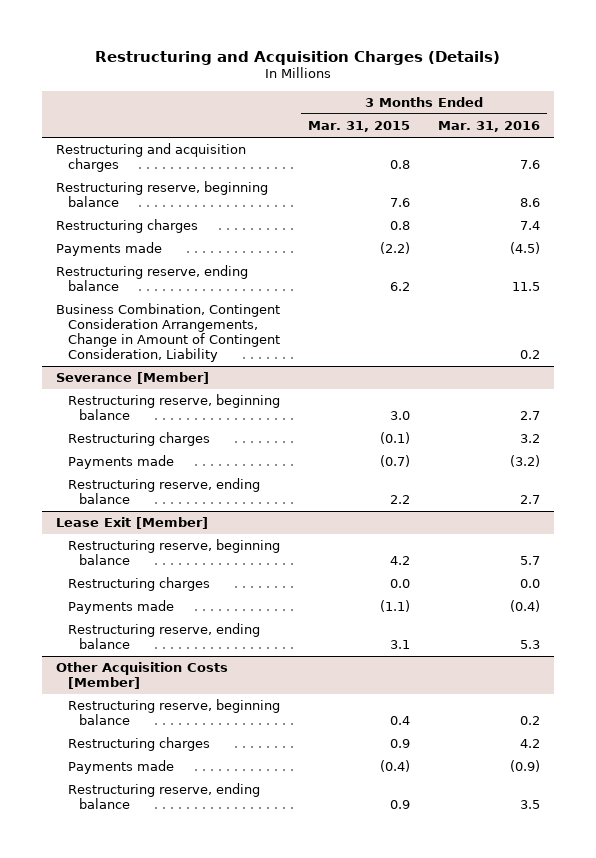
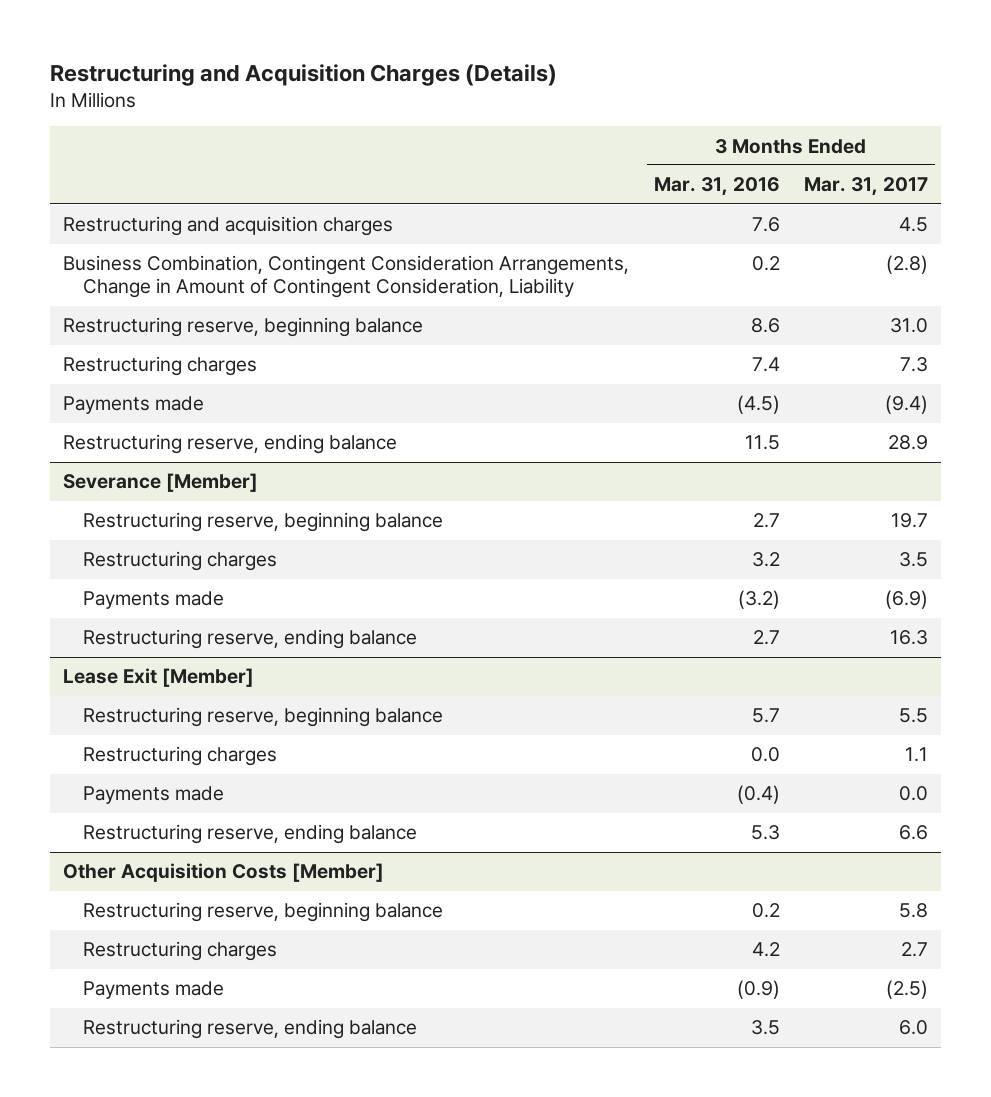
[307,121,410,133] Mar. 31, 2015 -> none
none -> [804,177,929,197] Mar. 31, 2017
[56,303,281,362] Business Combination, Contingent Consideration Arrangements, Change in Amount of Contingent Consideration, Liability -> [62,255,629,299] Business Combination, Contingent Consideration Arrangements, Change in Amount of Contingent Consideration, Liability

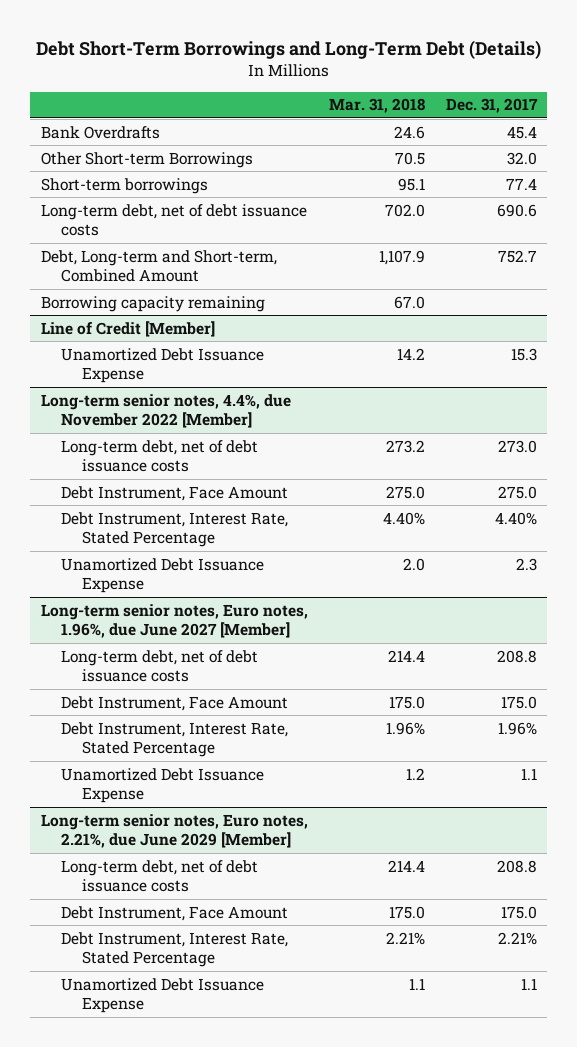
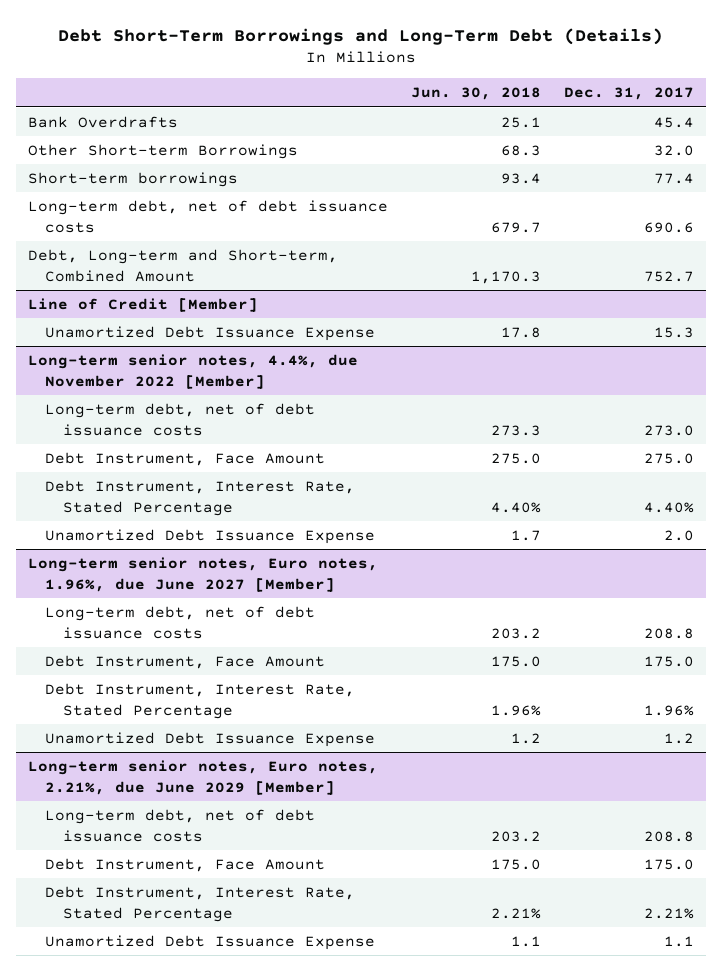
[328,98,425,114] Mar. 31, 2018 -> none
none -> [410,87,541,101] Jun. 30, 2018
[40,295,265,312] Borrowing capacity remaining -> none
[515,557,537,571] 2.3 -> [664,529,695,541] 2.0
[520,767,537,780] 1.1 -> [664,732,695,744] 1.2

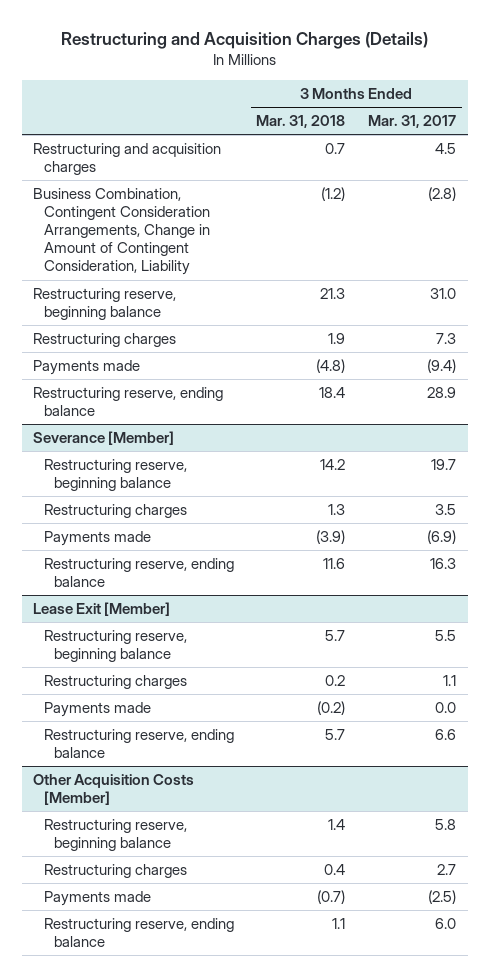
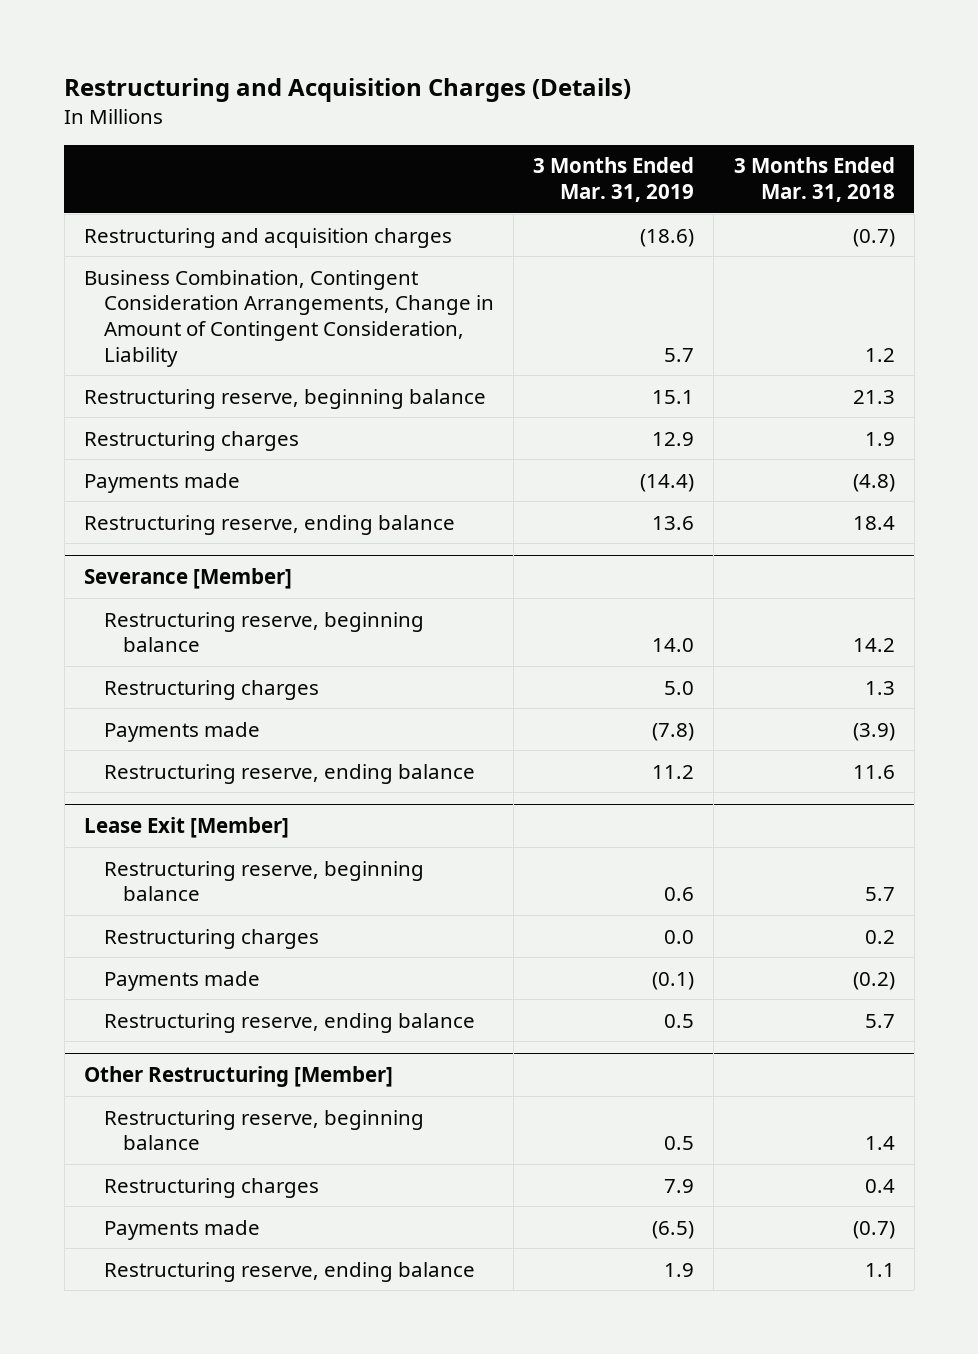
[368,115,457,129] Mar. 31, 2017 -> none
none -> [533,157,695,203] 3 Months Ended Mar. 31, 2019
[325,143,346,155] 0.7 -> [852,228,895,247] (0.7)
[321,187,346,202] (1.2) -> [864,347,895,362] 1.2
[33,774,195,806] Other Acquisition Costs [Member] -> none
none -> [83,1066,393,1088] Other Restructuring [Member]

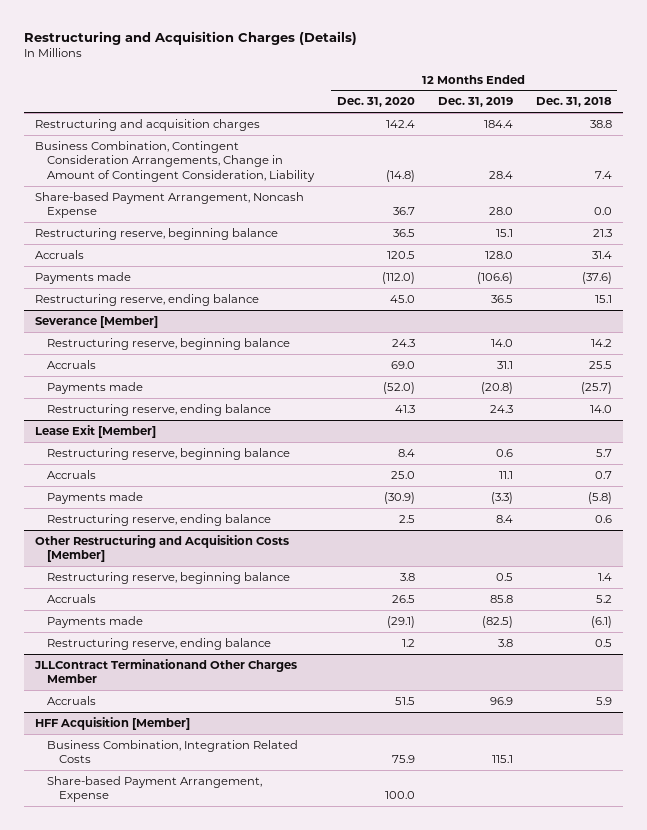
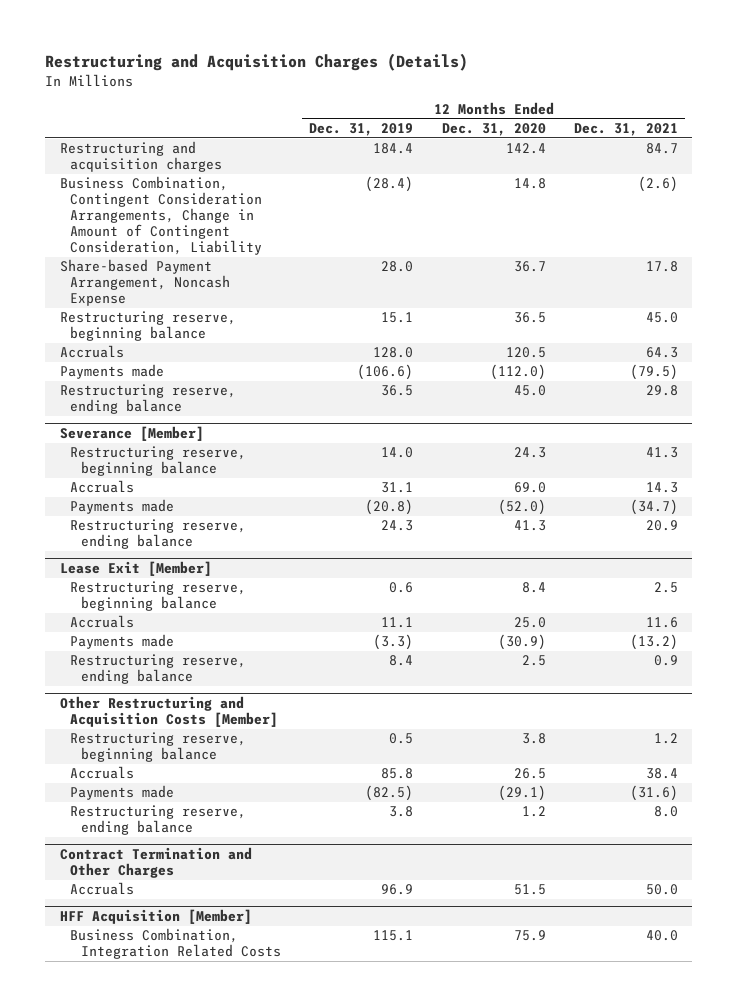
[535,97,612,108] Dec. 31, 2018 -> none
none -> [574,123,679,137] Dec. 31, 2021
[386,169,416,182] (14.8) -> [513,178,546,190] 14.8
[488,170,513,179] 28.4 -> [365,176,414,193] (28.4)
[34,658,298,684] JLLContract Terminationand Other Charges Member -> none
none -> [59,847,252,879] Contract Termination and Other Charges
[47,775,263,803] Share-based Payment Arrangement, Expense -> none

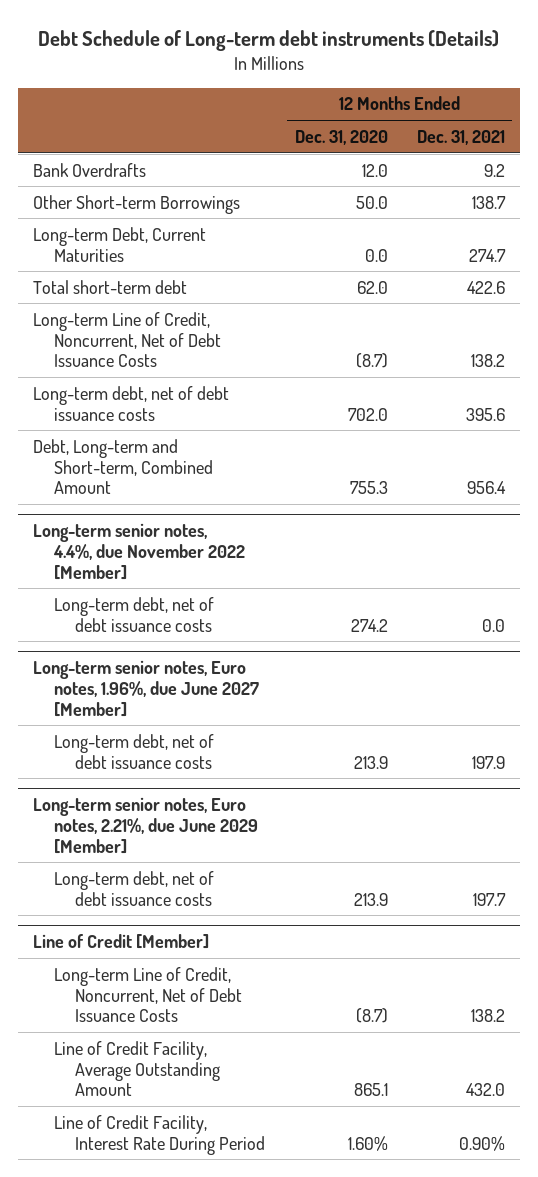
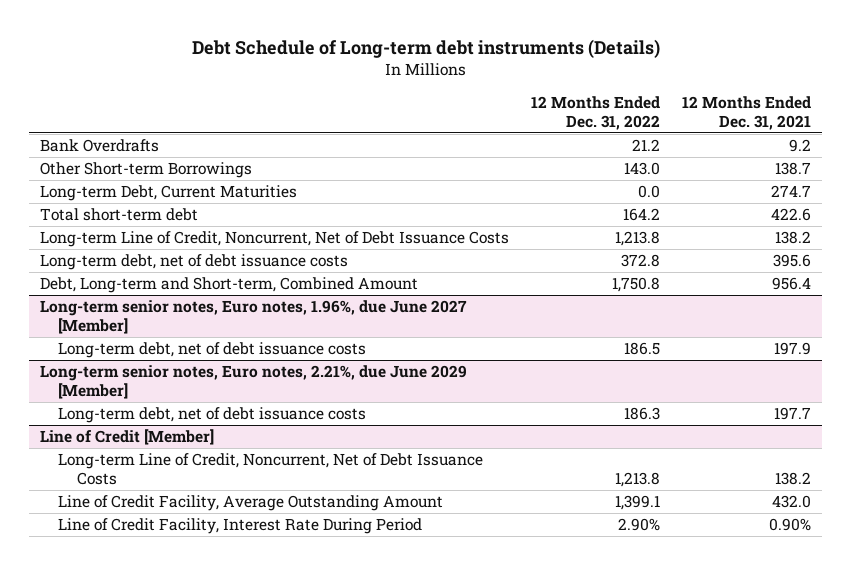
[294,129,388,145] Dec. 31, 2020 -> none
none -> [531,95,661,130] 12 Months Ended Dec. 31, 2022
[32,523,245,580] Long-term senior notes, 4.4%, due November 2022 [Member] -> none
[53,596,214,632] Long-term debt, net of debt issuance costs -> none

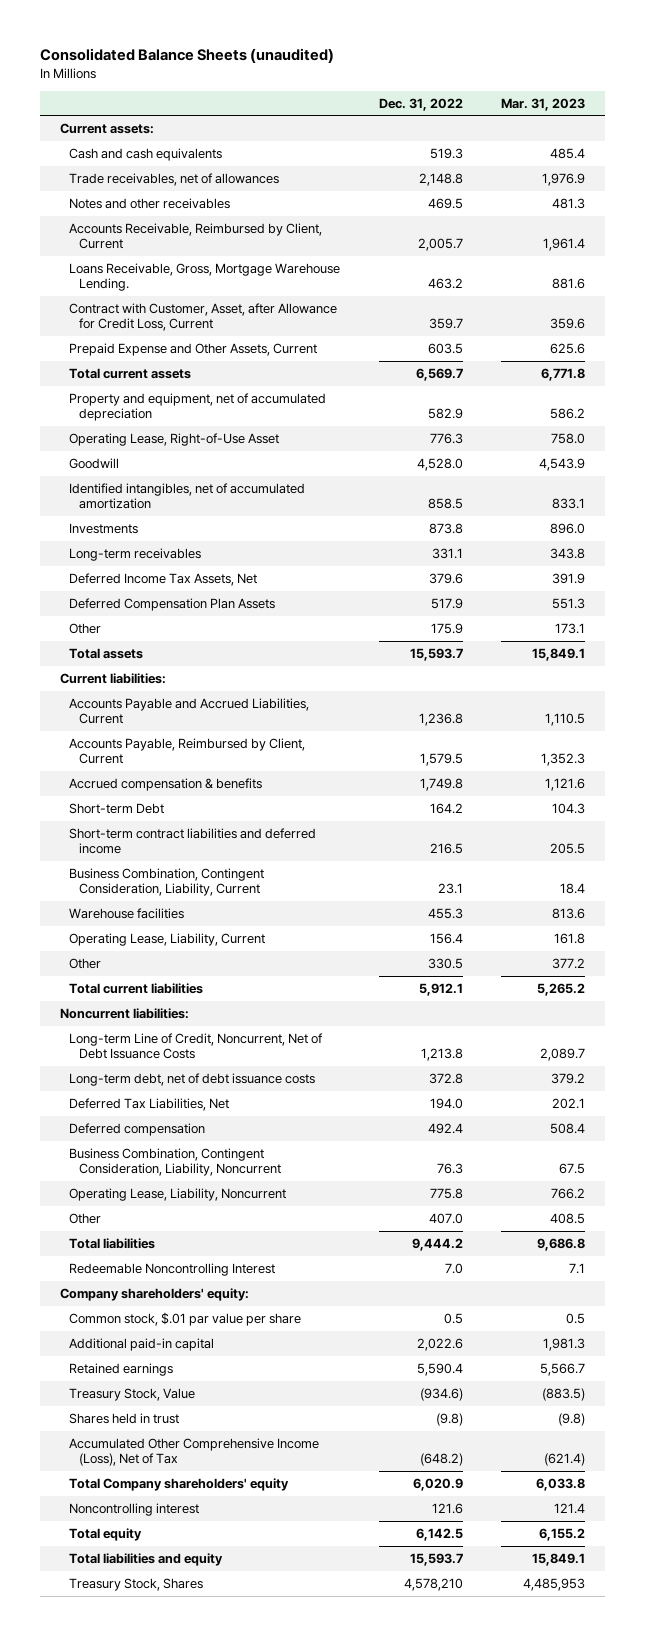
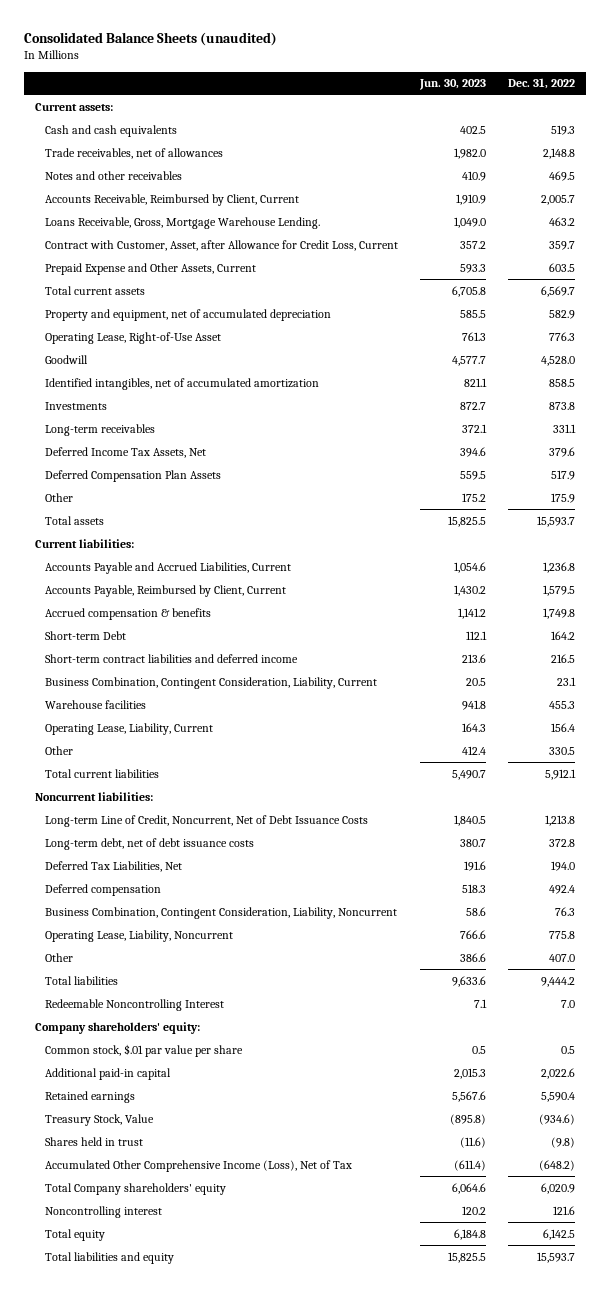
[501,97,586,111] Mar. 31, 2023 -> none
none -> [418,79,486,91] Jun. 30, 2023
[69,1577,204,1591] Treasury Stock, Shares -> none

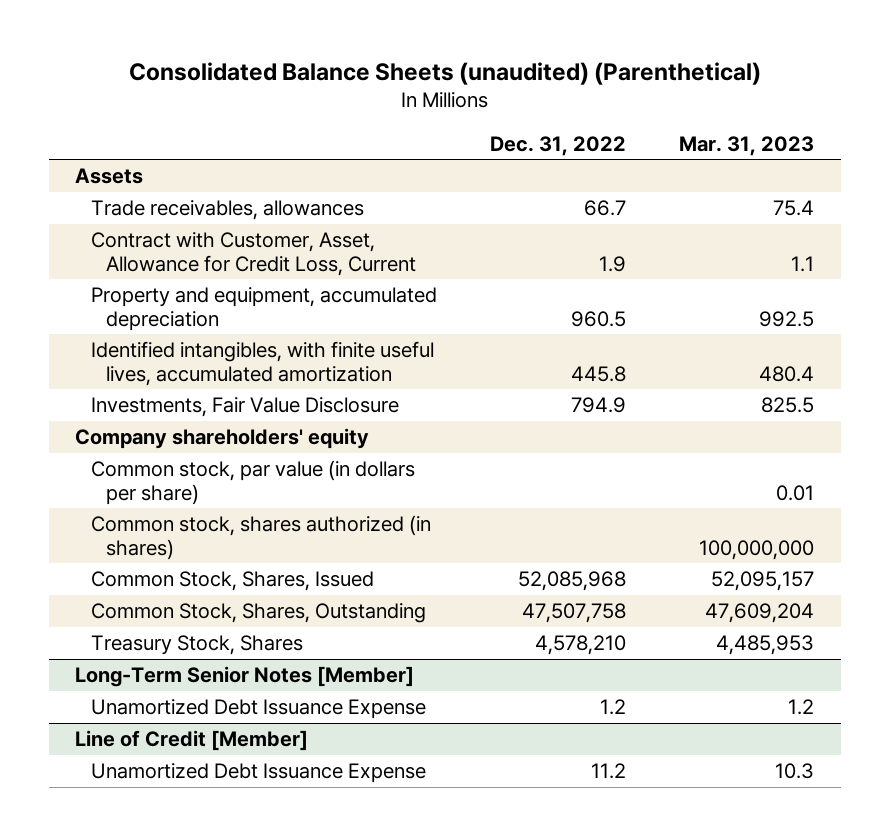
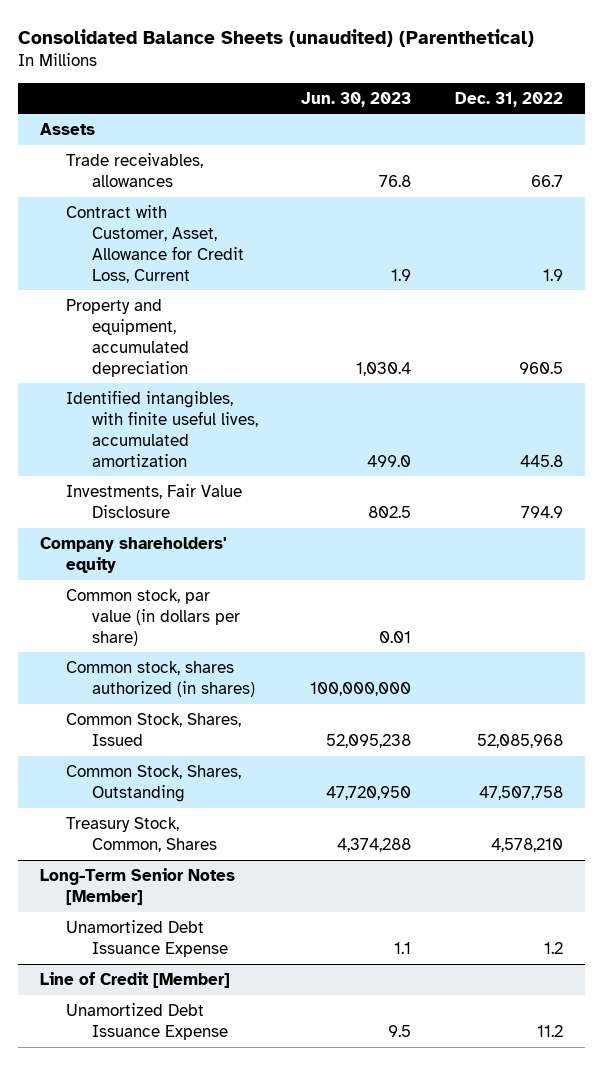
[679,135,815,156] Mar. 31, 2023 -> none
none -> [301,91,412,107] Jun. 30, 2023
[90,634,303,655] Treasury Stock, Shares -> [65,817,218,852] Treasury Stock, Common, Shares

